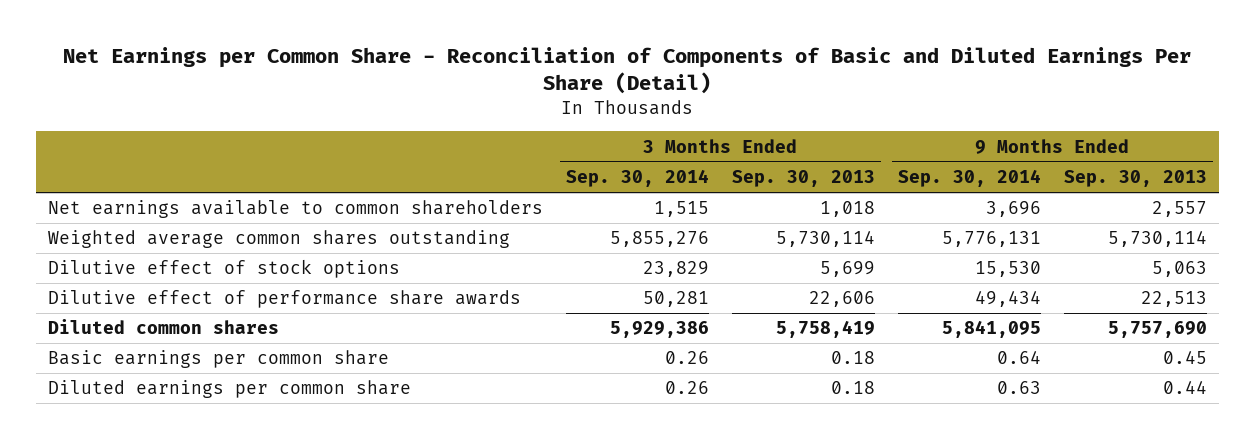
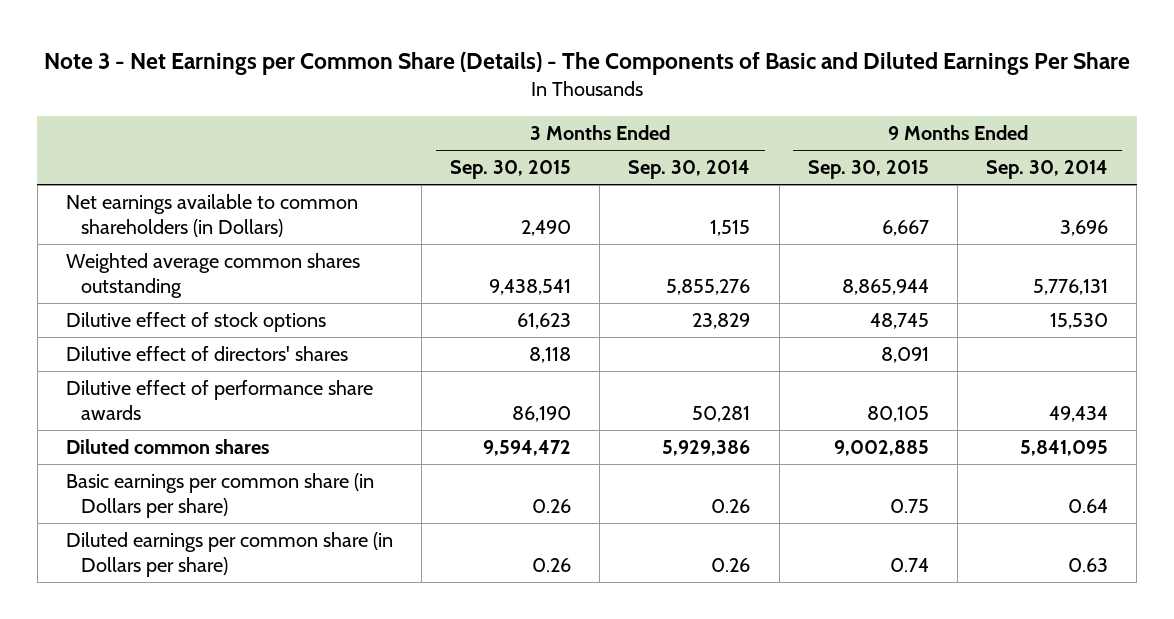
[63,47,1192,95] Net Earnings per Common Share - Reconciliation of Components of Basic and Diluted Earnings Per Share (Detail) -> [43,51,1130,75] Note 3 - Net Earnings per Common Share (Details) - The Components of Basic and Diluted Earnings Per Share
[731,170,875,188] Sep. 30, 2013 -> none
[1064,170,1208,188] Sep. 30, 2013 -> none
none -> [450,160,572,180] Sep. 30, 2015
none -> [807,160,929,180] Sep. 30, 2015
[47,200,543,219] Net earnings available to common shareholders -> [65,194,358,237] Net earnings available to common shareholders (in Dollars)
none -> [65,346,348,362] Dilutive effect of directors' shares
[47,350,389,369] Basic earnings per common share -> [65,473,374,518] Basic earnings per common share (in Dollars per share)
[47,380,411,399] Diluted earnings per common share -> [65,532,393,577] Diluted earnings per common share (in Dollars per share)

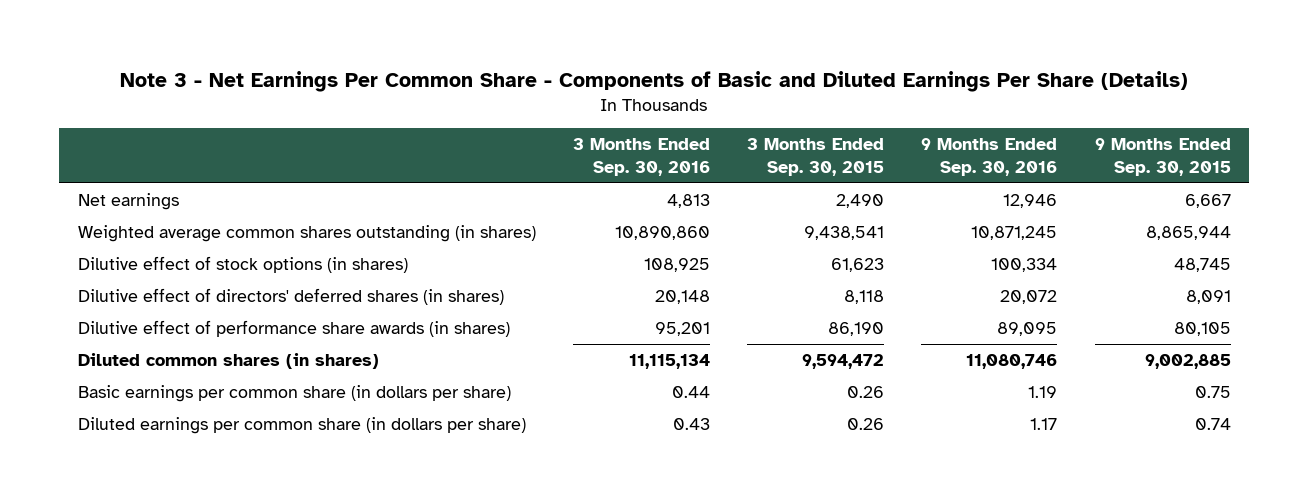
[43,51,1130,75] Note 3 - Net Earnings per Common Share (Details) - The Components of Basic and Diluted Earnings Per Share -> [120,70,1189,92] Note 3 - Net Earnings Per Common Share - Components of Basic and Diluted Earnings Per Share (Details)
[628,160,751,180] Sep. 30, 2014 -> none
[986,160,1109,180] Sep. 30, 2014 -> none
none -> [572,138,710,176] 3 Months Ended Sep. 30, 2016
none -> [921,138,1058,176] 9 Months Ended Sep. 30, 2016
[65,194,358,237] Net earnings available to common shareholders (in Dollars) -> [77,192,179,210] Net earnings
[65,253,360,298] Weighted average common shares outstanding -> [77,224,536,242] Weighted average common shares outstanding (in shares)
[65,312,326,333] Dilutive effect of stock options -> [77,255,408,273] Dilutive effect of stock options (in shares)
[65,346,348,362] Dilutive effect of directors' shares -> [77,287,504,305] Dilutive effect of directors' deferred shares (in shares)
[65,380,373,420] Dilutive effect of performance share awards -> [77,319,510,337] Dilutive effect of performance share awards (in shares)
[65,439,269,455] Diluted common shares -> [77,352,379,369] Diluted common shares (in shares)
[65,473,374,518] Basic earnings per common share (in Dollars per share) -> [77,384,511,402] Basic earnings per common share (in dollars per share)
[65,532,393,577] Diluted earnings per common share (in Dollars per share) -> [77,416,526,434] Diluted earnings per common share (in dollars per share)

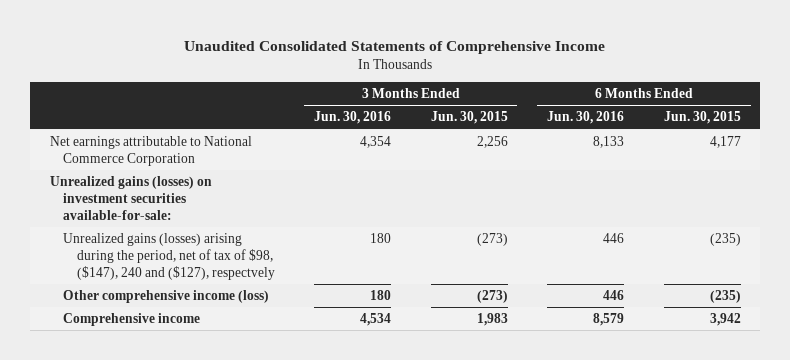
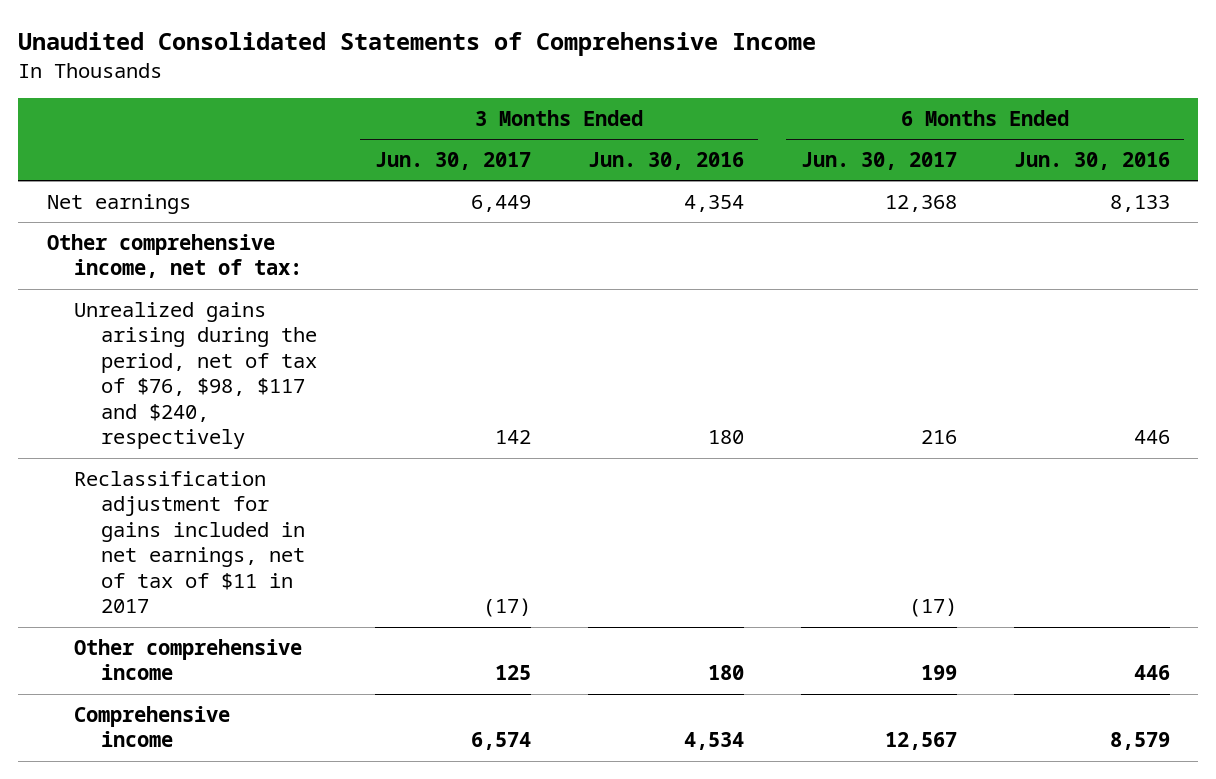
[430,111,508,125] Jun. 30, 2015 -> none
[663,111,741,125] Jun. 30, 2015 -> none
none -> [374,152,531,171] Jun. 30, 2017
none -> [800,152,957,171] Jun. 30, 2017
[49,176,212,220] Unrealized gains (losses) on investment securities available-for-sale: -> none
[49,136,252,166] Net earnings attributable to National Commerce Corporation -> [46,193,191,214] Net earnings
none -> [46,233,302,279] Other comprehensive income, net of tax:
[63,233,275,280] Unrealized gains (losses) arising during the period, net of tax of $98, ($147), 240 and ($127), respectvely -> [73,301,318,450] Unrealized gains arising during the period, net of tax of $76, $98, $117 and $240, respectively
none -> [73,470,306,614] Reclassification adjustment for gains included in net earnings, net of tax of $11 in 2017
[63,290,270,304] Other comprehensive income (loss) -> [73,638,302,681] Other comprehensive income

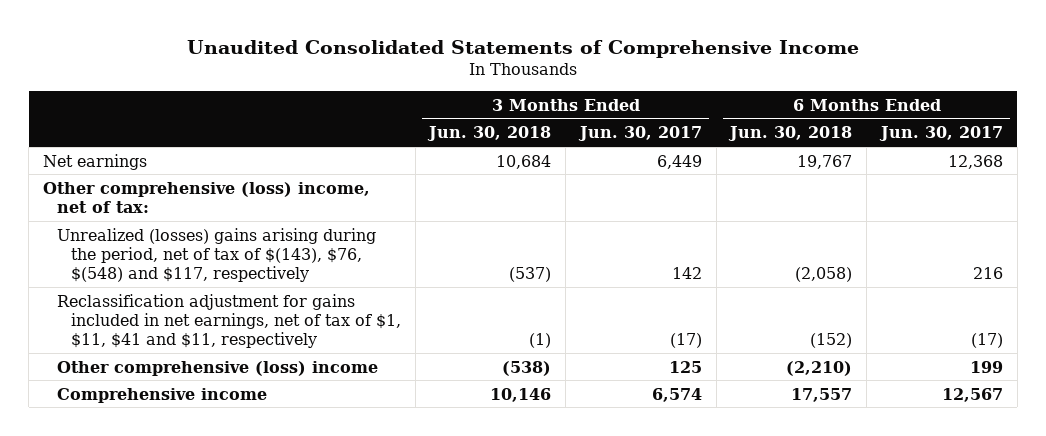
[587,152,744,171] Jun. 30, 2016 -> none
[1013,152,1170,171] Jun. 30, 2016 -> none
none -> [427,126,552,142] Jun. 30, 2018
none -> [728,126,853,142] Jun. 30, 2018
[46,233,302,279] Other comprehensive income, net of tax: -> [43,181,371,213] Other comprehensive (loss) income, net of tax:
[73,301,318,450] Unrealized gains arising during the period, net of tax of $76, $98, $117 and $240, respectively -> [57,227,377,283] Unrealized (losses) gains arising during the period, net of tax of $(143), $76, $(548) and $117, respectively
[73,470,306,614] Reclassification adjustment for gains included in net earnings, net of tax of $11 in 2017 -> [57,293,401,349] Reclassification adjustment for gains included in net earnings, net of tax of $1, $11, $41 and $11, respectively
[73,638,302,681] Other comprehensive income -> [57,360,379,376] Other comprehensive (loss) income

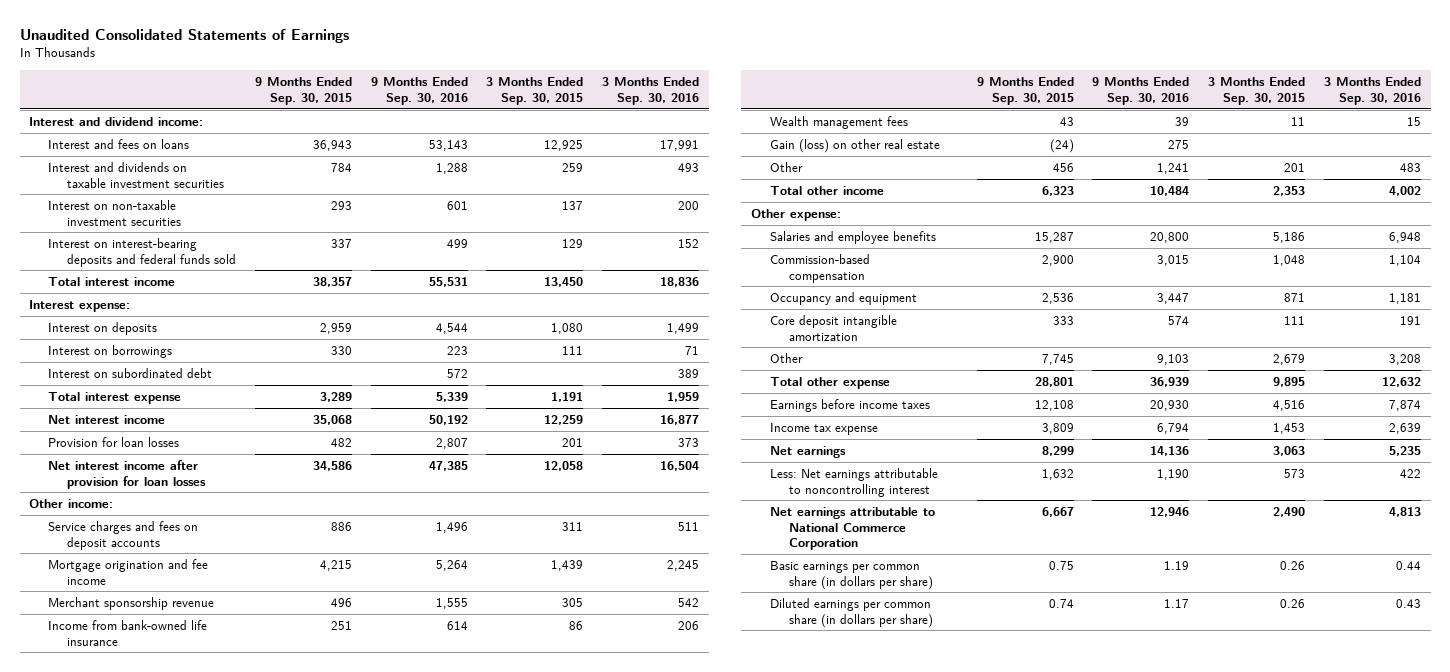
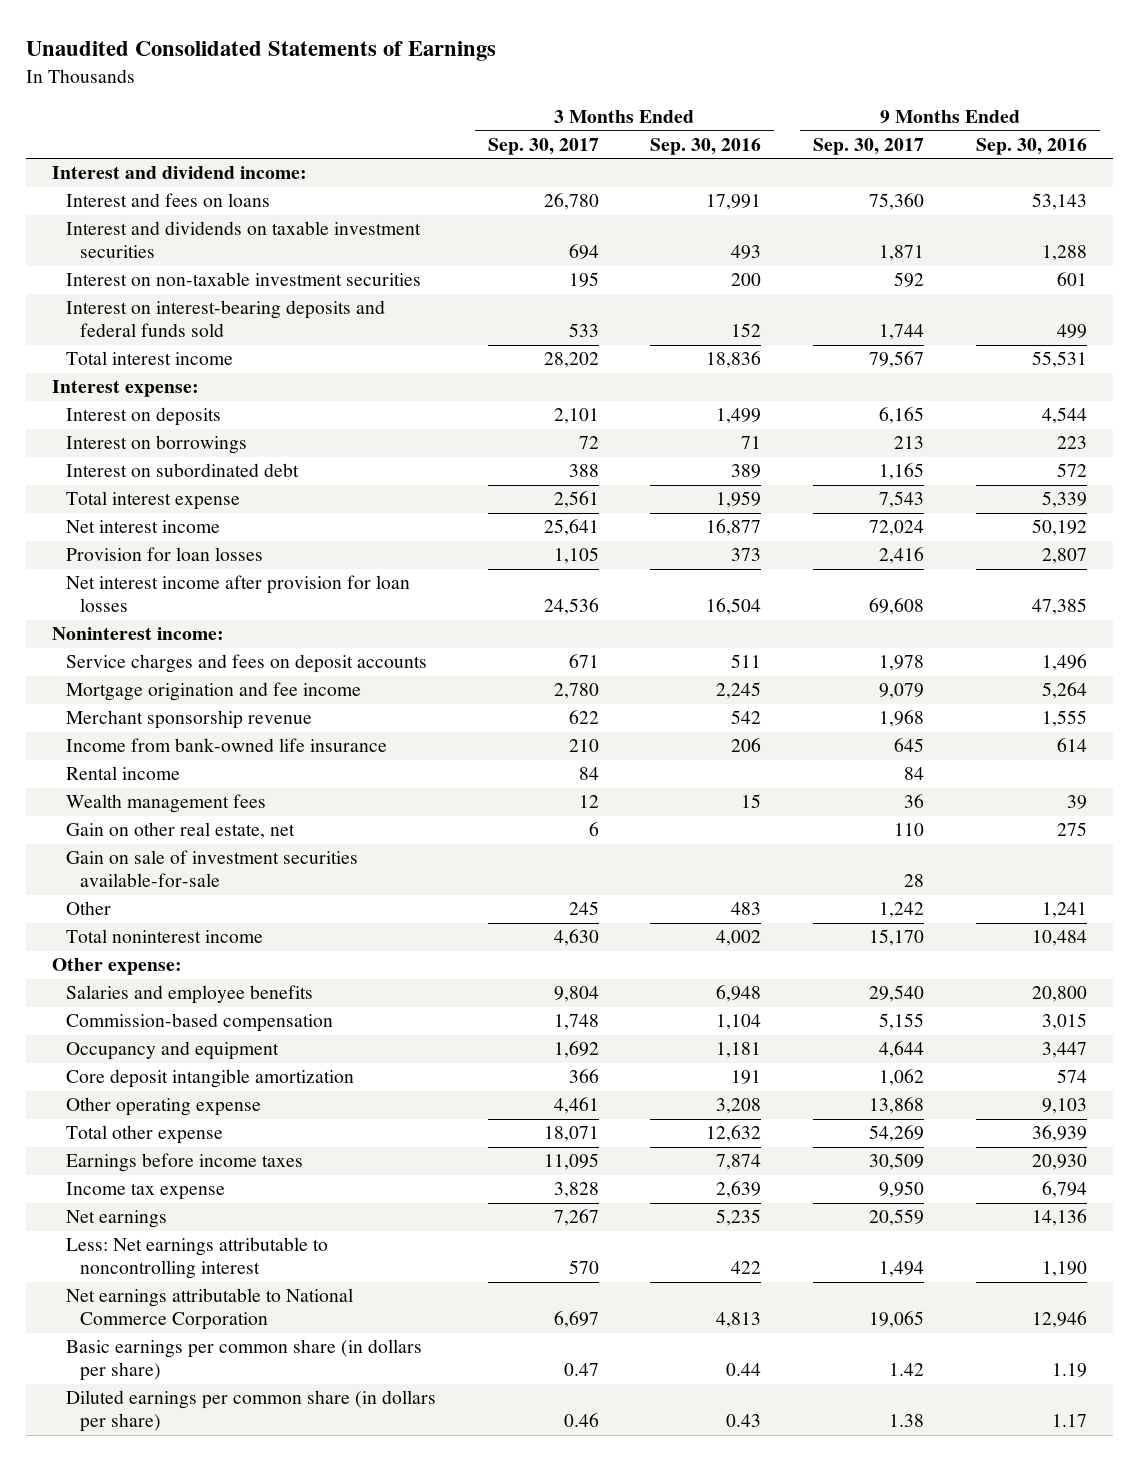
[254,77,352,105] 9 Months Ended Sep. 30, 2015 -> none
[486,77,584,105] 3 Months Ended Sep. 30, 2015 -> none
none -> [487,137,599,155] Sep. 30, 2017
none -> [813,137,925,155] Sep. 30, 2017
[28,499,113,509] Other income: -> [51,627,224,641] Noninterest income:
none -> [65,766,180,781] Rental income
[769,139,940,154] Gain (loss) on other real estate -> [65,822,295,840] Gain on other real estate, net
none -> [65,850,358,888] Gain on sale of investment securities available-for-sale
[769,186,884,196] Total other income -> [65,929,263,944] Total noninterest income
[769,353,803,364] Other -> [65,1097,261,1117] Other operating expense

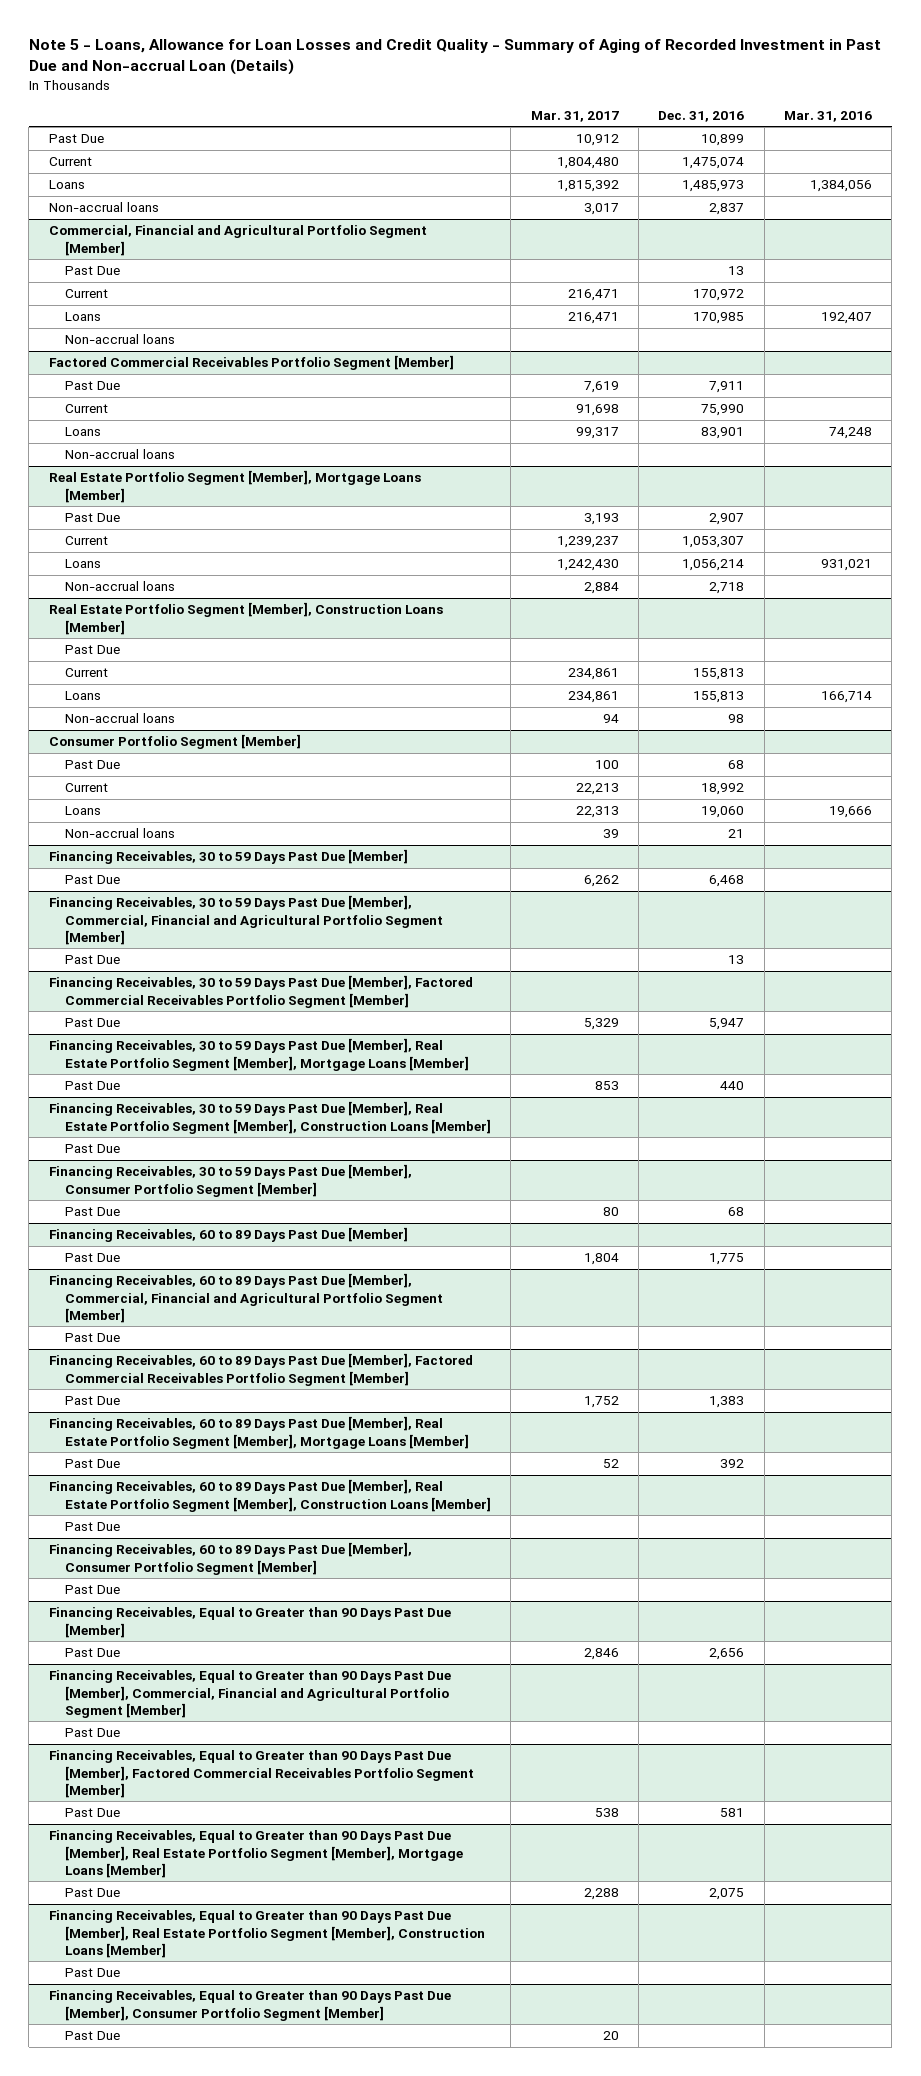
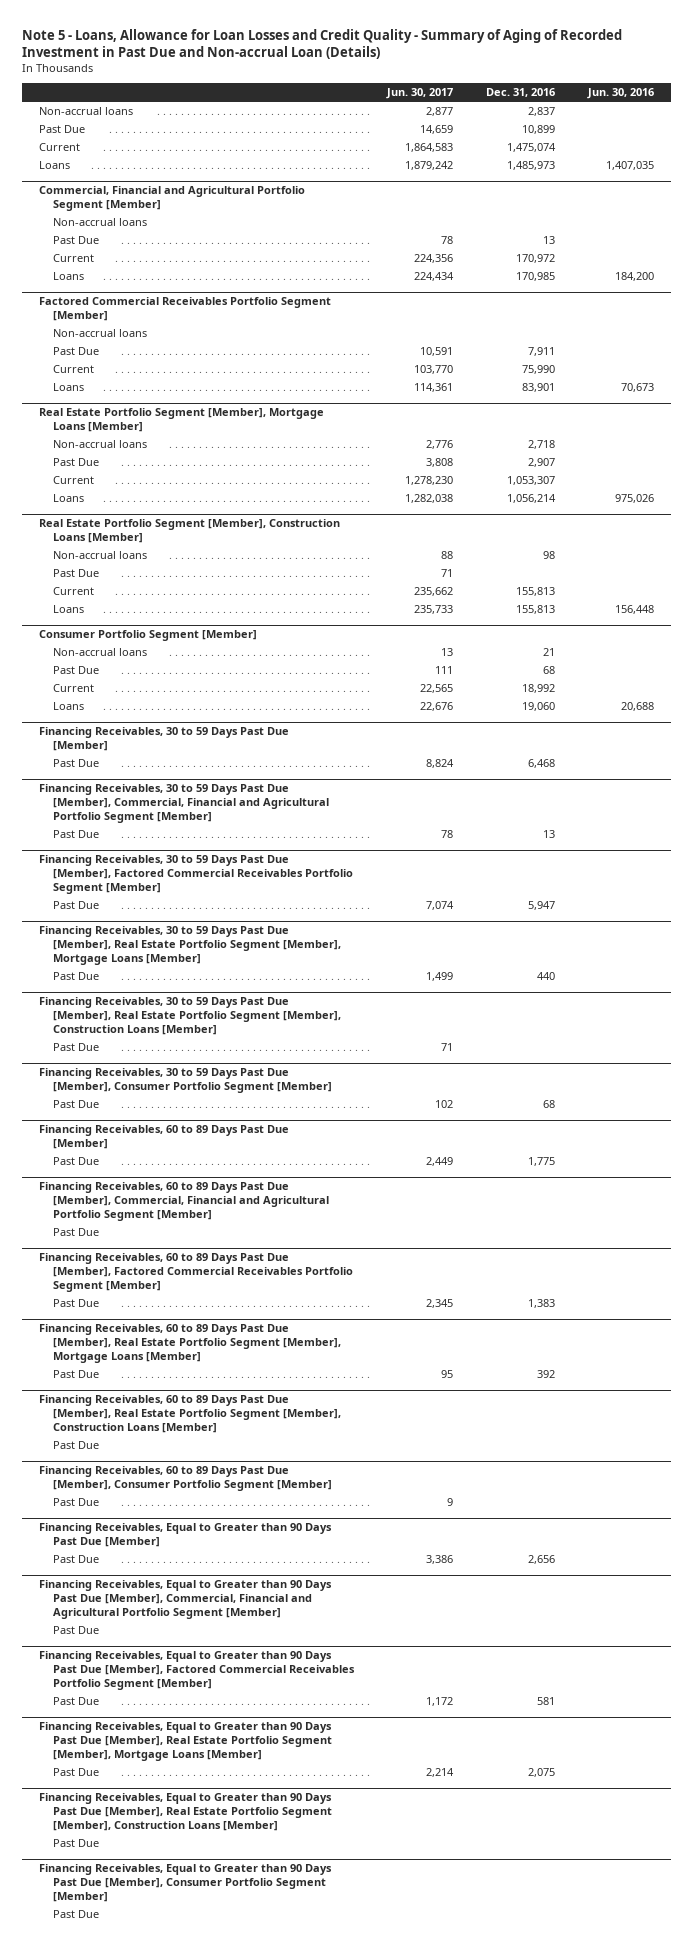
[530,110,619,122] Mar. 31, 2017 -> none
[783,110,872,122] Mar. 31, 2016 -> none
none -> [385,88,453,100] Jun. 30, 2017
none -> [587,88,655,100] Jun. 30, 2016
[48,202,159,213] Non-accrual loans -> [38,107,133,116] Non-accrual loans
[64,334,175,345] Non-accrual loans -> [52,218,147,227] Non-accrual loans
[64,449,175,460] Non-accrual loans -> [52,329,147,338] Non-accrual loans
[64,581,175,592] Non-accrual loans -> [52,440,147,449] Non-accrual loans
[64,713,175,724] Non-accrual loans -> [52,551,147,560] Non-accrual loans
[64,828,175,839] Non-accrual loans -> [52,648,147,657] Non-accrual loans

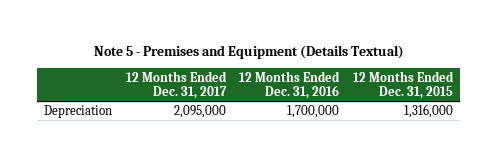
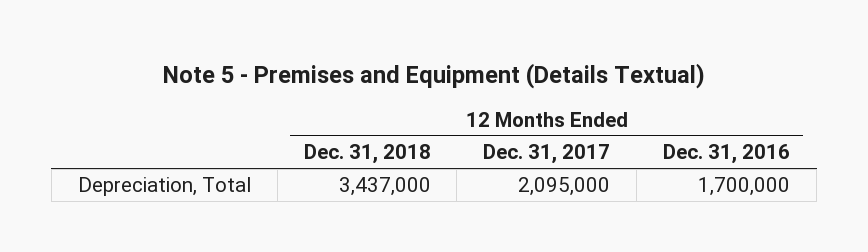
[353,70,455,100] 12 Months Ended Dec. 31, 2015 -> none
none -> [303,144,431,165] Dec. 31, 2018
[43,105,112,119] Depreciation -> [77,177,251,197] Depreciation, Total

